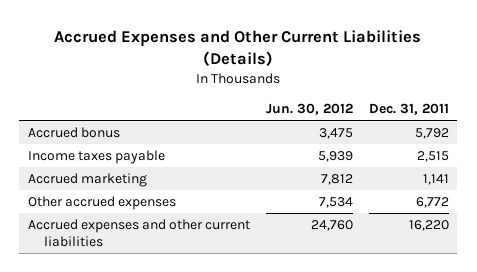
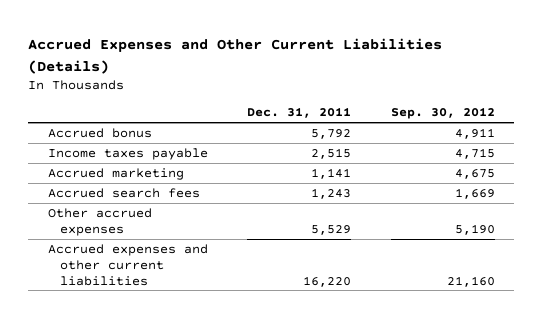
[265,103,353,116] Jun. 30, 2012 -> none
none -> [390,107,495,120] Sep. 30, 2012
none -> [48,187,201,198] Accrued search fees
[416,197,450,209] 6,772 -> [311,224,352,235] 5,529

